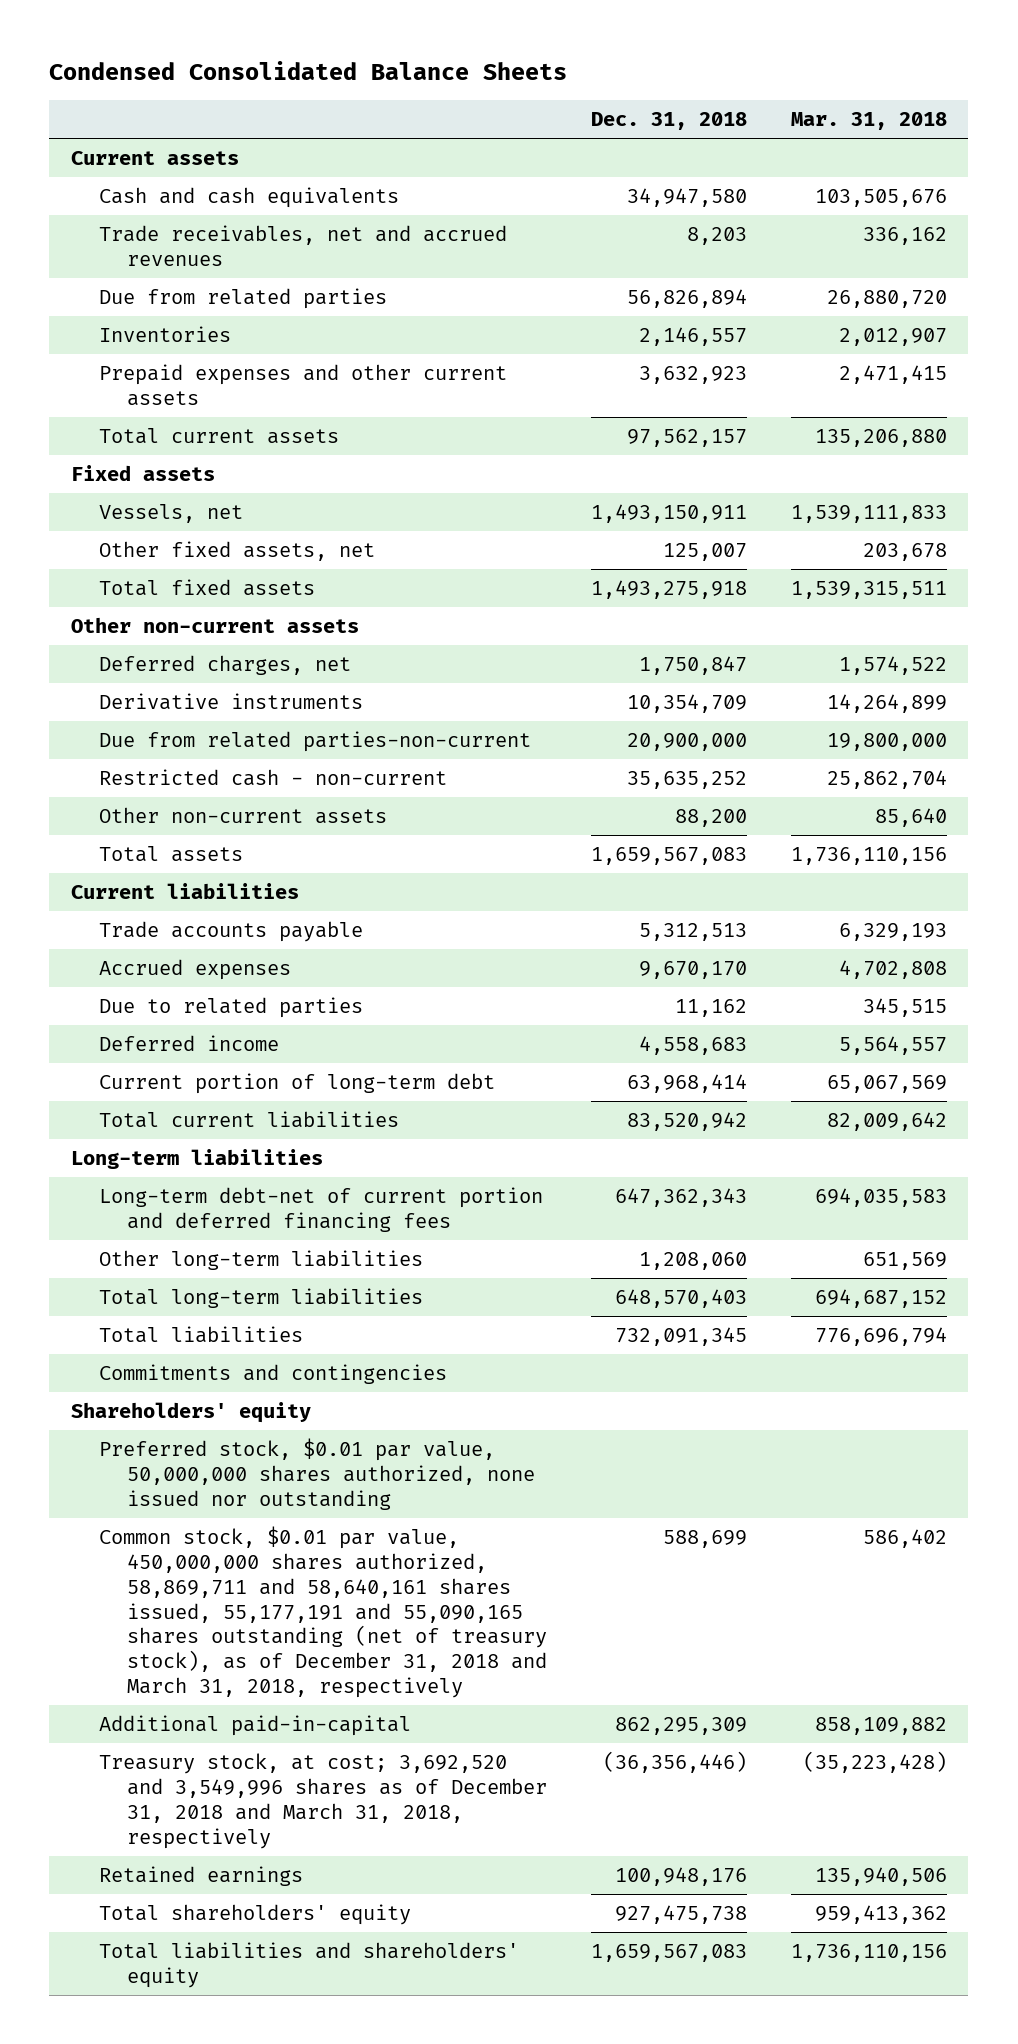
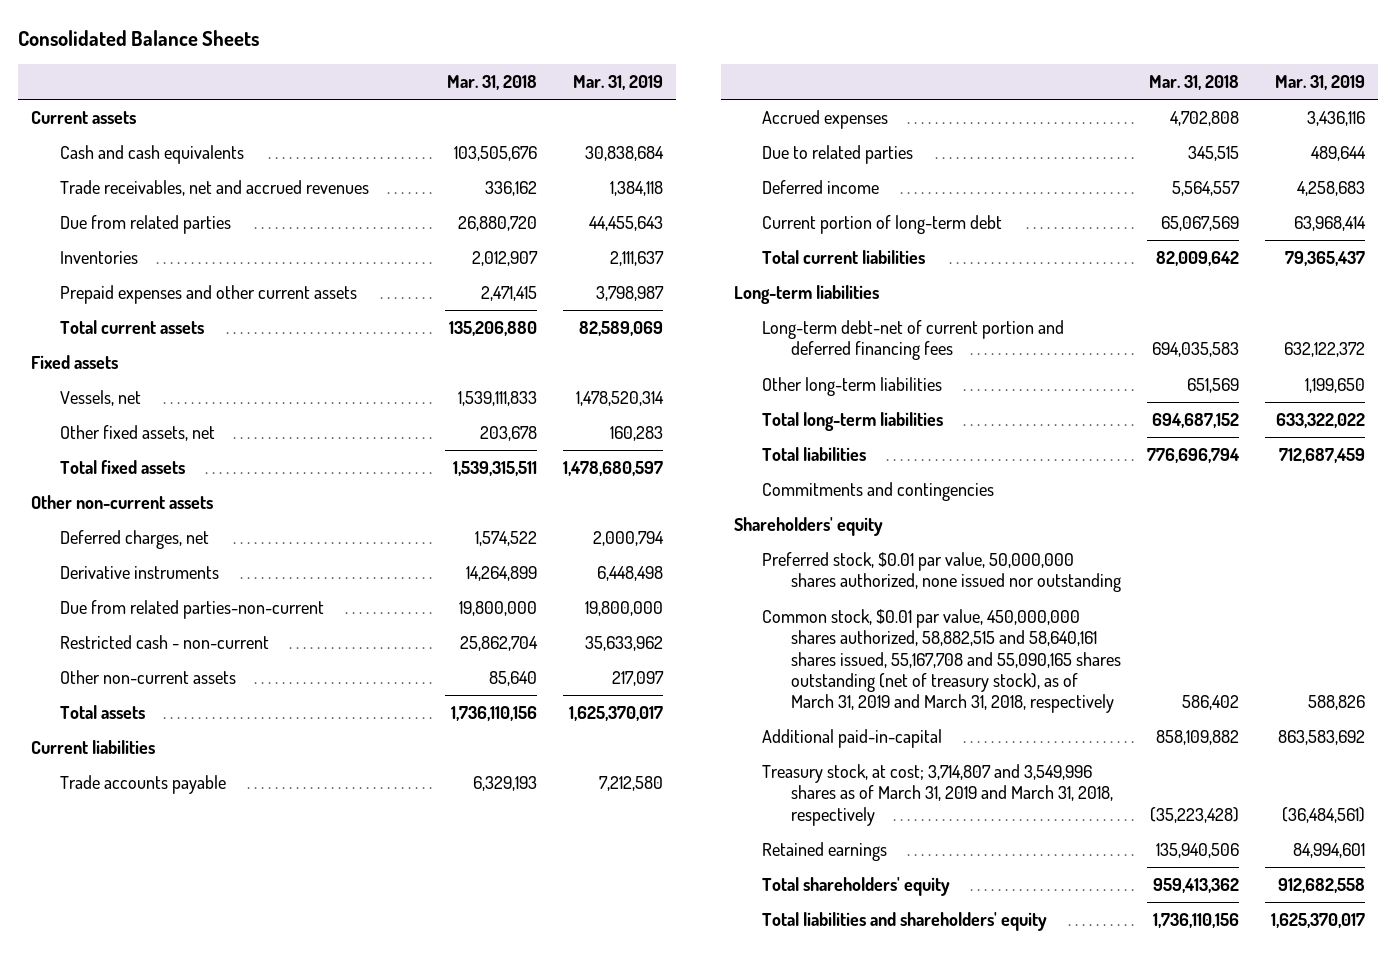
[49,61,568,81] Condensed Consolidated Balance Sheets -> [17,29,259,46] Consolidated Balance Sheets
[590,112,747,131] Dec. 31, 2018 -> none
none -> [572,75,663,91] Mar. 31, 2019
[98,1526,547,1699] Common stock, $0.01 par value, 450,000,000 shares authorized, 58,869,711 and 58,640,161 shares issued, 55,177,191 and 55,090,165 shares outstanding (net of treasury stock), as of December 31, 2018 and March 31, 2018, respectively -> [762,609,1122,714] Common stock, $0.01 par value, 450,000,000 shares authorized, 58,882,515 and 58,640,161 shares issued, 55,167,708 and 55,090,165 shares outstanding (net of treasury stock), as of March 31, 2019 and March 31, 2018, respectively
[98,1753,547,1849] Treasury stock, at cost; 3,692,520 and 3,549,996 shares as of December 31, 2018 and March 31, 2018, respectively -> [762,764,1114,826] Treasury stock, at cost; 3,714,807 and 3,549,996 shares as of March 31, 2019 and March 31, 2018, respectively

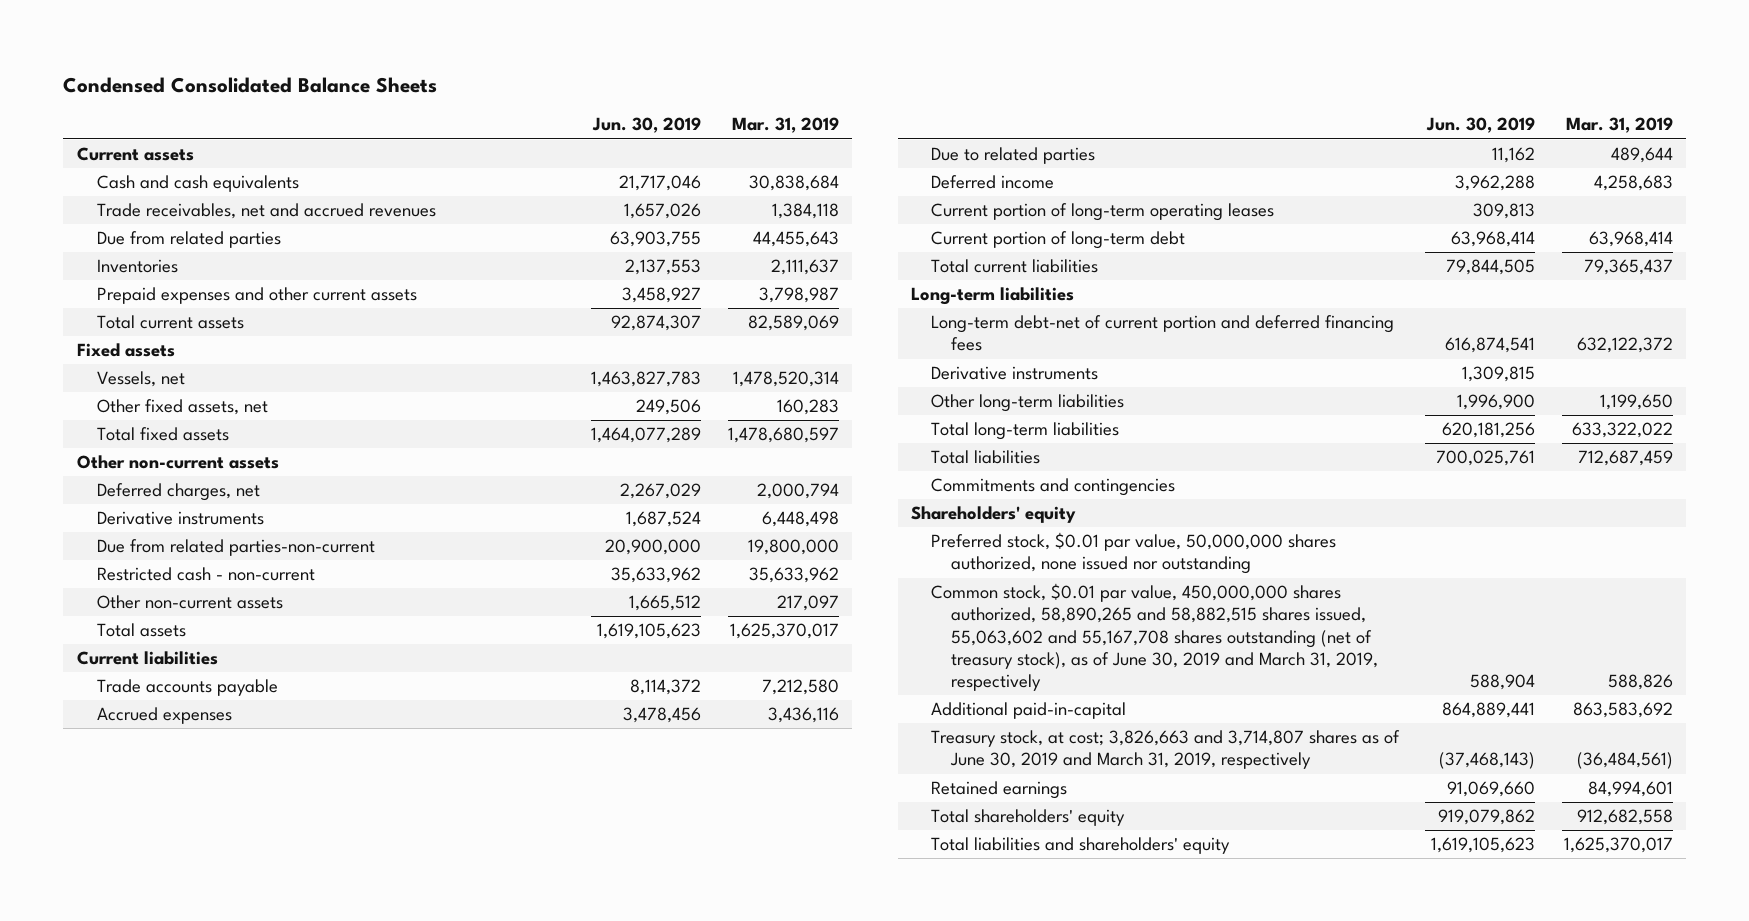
[17,29,259,46] Consolidated Balance Sheets -> [63,76,438,93] Condensed Consolidated Balance Sheets
[446,75,537,91] Mar. 31, 2018 -> none
none -> [592,117,702,134] Jun. 30, 2019
none -> [931,203,1275,222] Current portion of long-term operating leases
none -> [931,366,1099,381] Derivative instruments
[762,609,1122,714] Common stock, $0.01 par value, 450,000,000 shares authorized, 58,882,515 and 58,640,161 shares issued, 55,167,708 and 55,090,165 shares outstanding (net of treasury stock), as of March 31, 2019 and March 31, 2018, respectively -> [931,583,1379,691] Common stock, $0.01 par value, 450,000,000 shares authorized, 58,890,265 and 58,882,515 shares issued, 55,063,602 and 55,167,708 shares outstanding (net of treasury stock), as of June 30, 2019 and March 31, 2019, respectively
[762,764,1114,826] Treasury stock, at cost; 3,714,807 and 3,549,996 shares as of March 31, 2019 and March 31, 2018, respectively -> [931,730,1401,770] Treasury stock, at cost; 3,826,663 and 3,714,807 shares as of June 30, 2019 and March 31, 2019, respectively

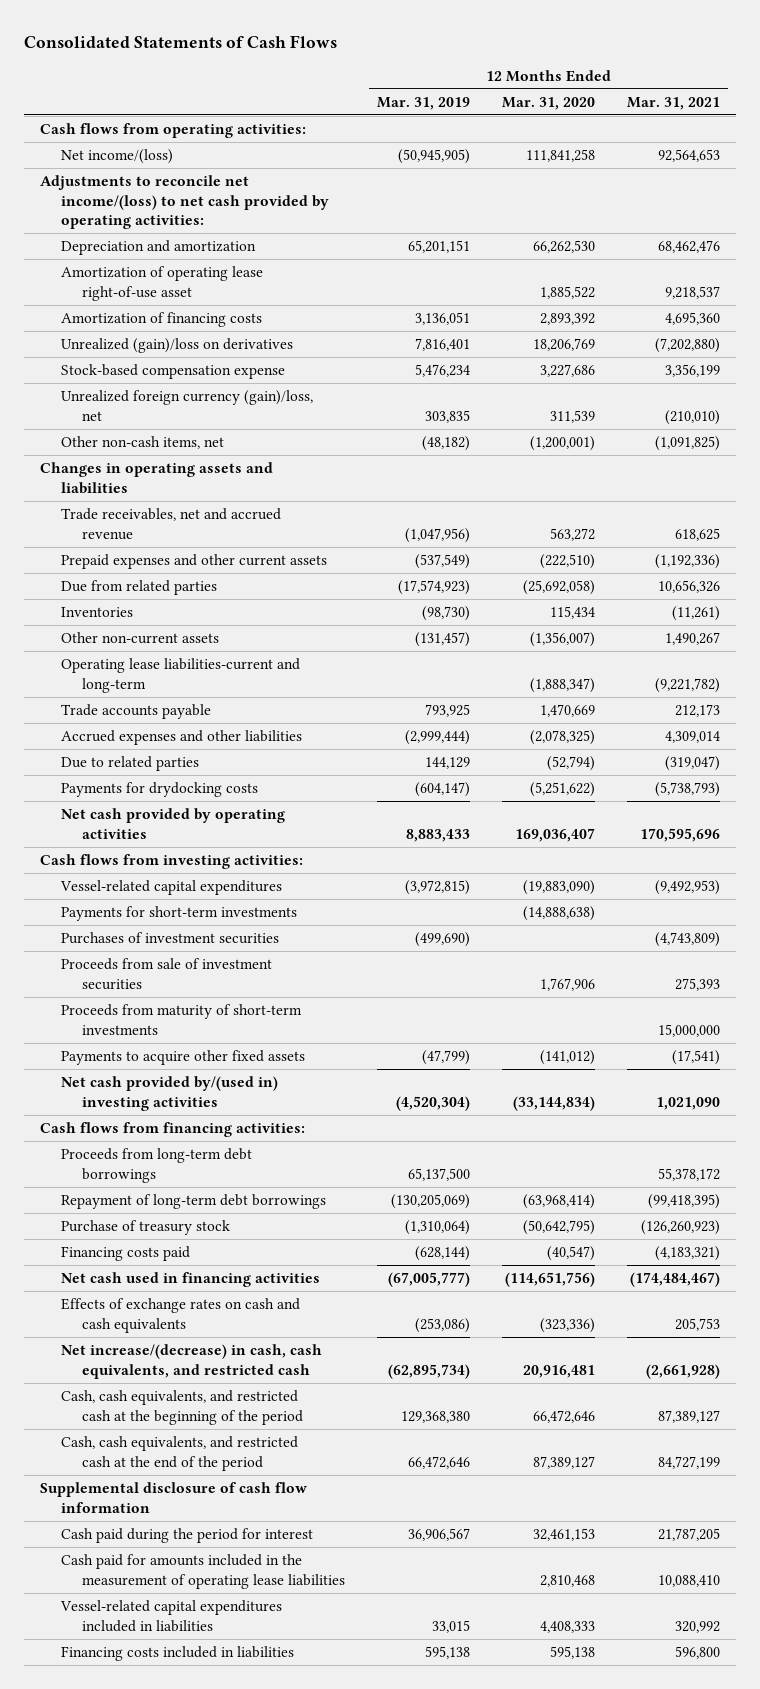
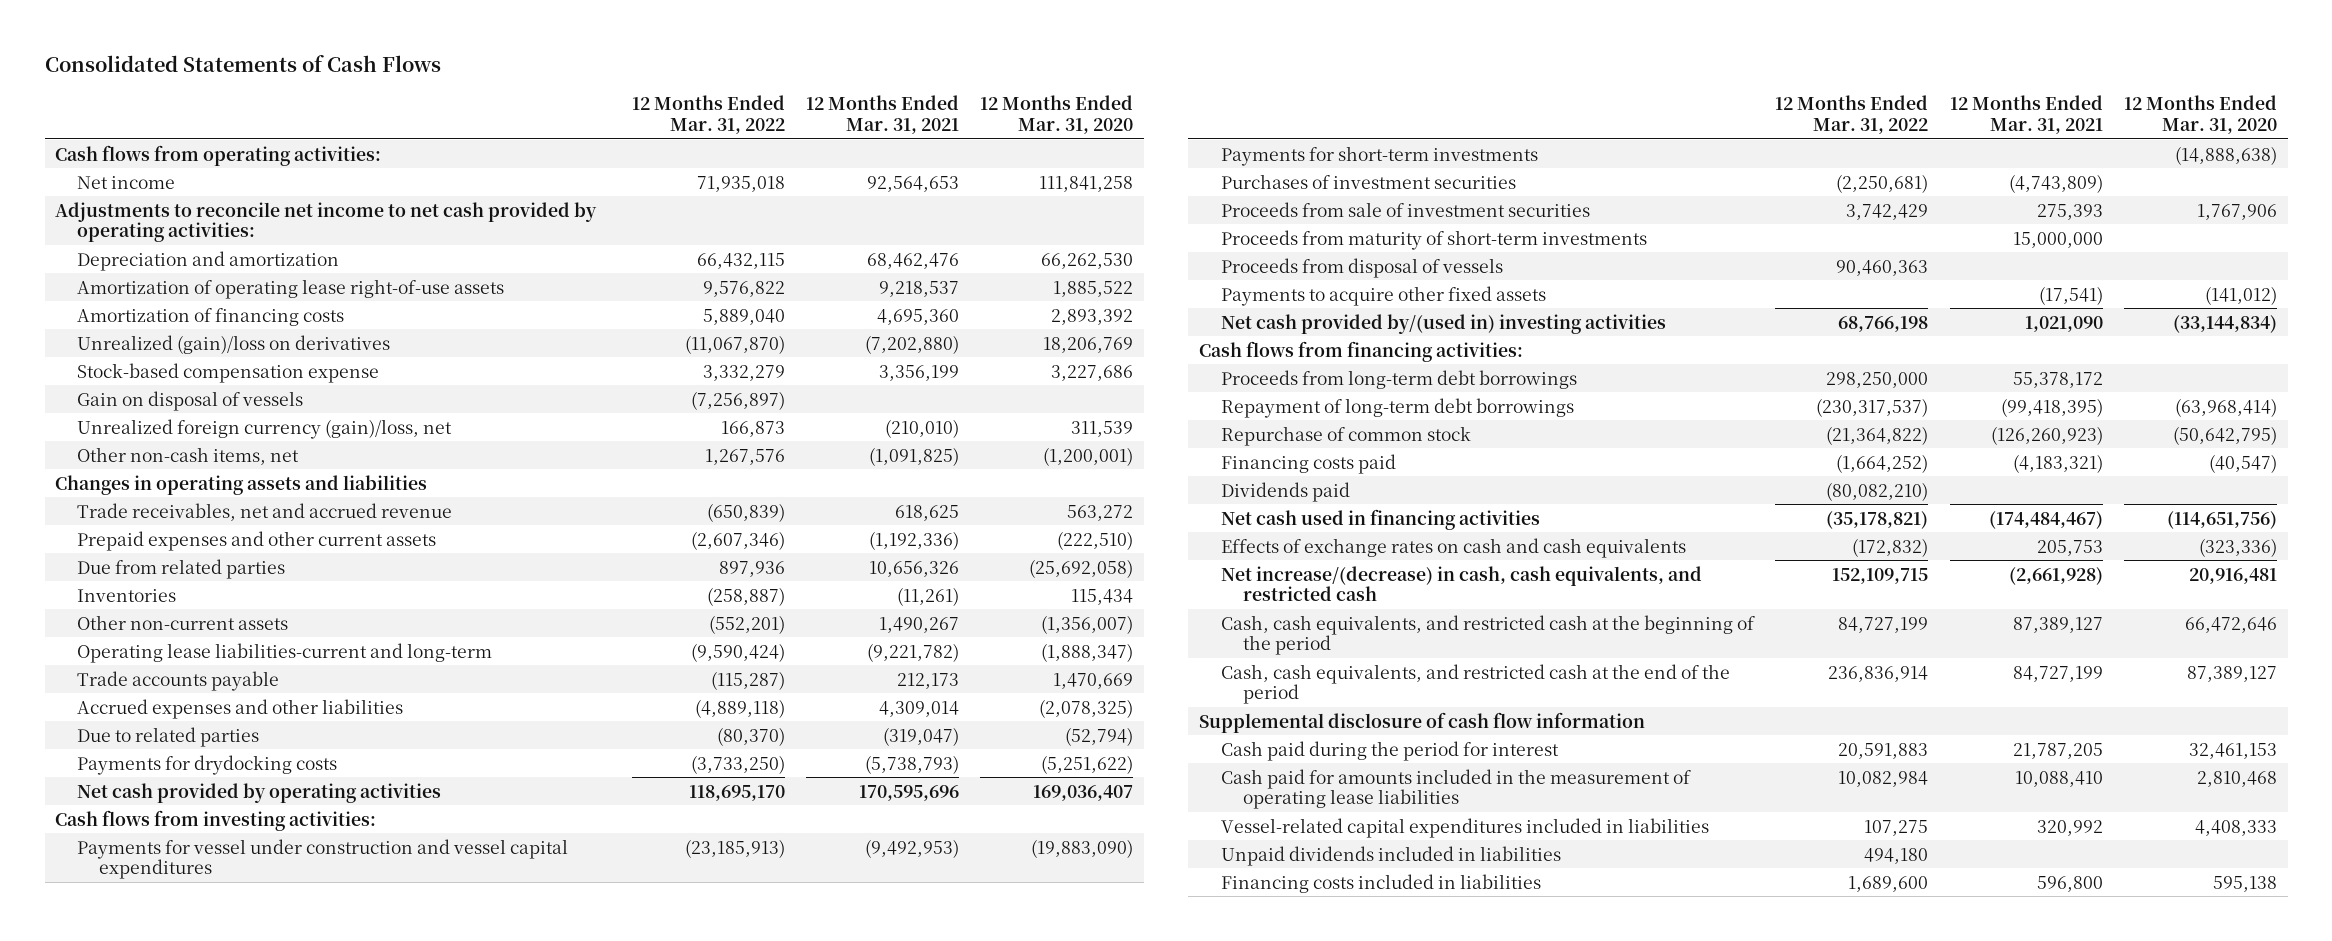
[377,96,471,110] Mar. 31, 2019 -> none
none -> [631,95,785,134] 12 Months Ended Mar. 31, 2022
[60,148,173,164] Net income/(loss) -> [77,175,176,189] Net income
[39,174,329,230] Adjustments to reconcile net income/(loss) to net cash provided by operating activities: -> [55,201,598,243] Adjustments to reconcile net income to net cash provided by operating activities:
[60,265,263,301] Amortization of operating lease right-of-use asset -> [77,278,505,299] Amortization of operating lease right-of-use assets
none -> [77,390,304,411] Gain on disposal of vessels
[59,879,282,895] Vessel-related capital expenditures -> [77,838,569,880] Payments for vessel under construction and vessel capital expenditures
none -> [1220,257,1503,278] Proceeds from disposal of vessels
[60,1219,230,1235] Purchase of treasury stock -> [1220,425,1471,446] Repurchase of common stock
none -> [1220,481,1350,502] Dividends paid
none -> [1220,845,1561,866] Unpaid dividends included in liabilities

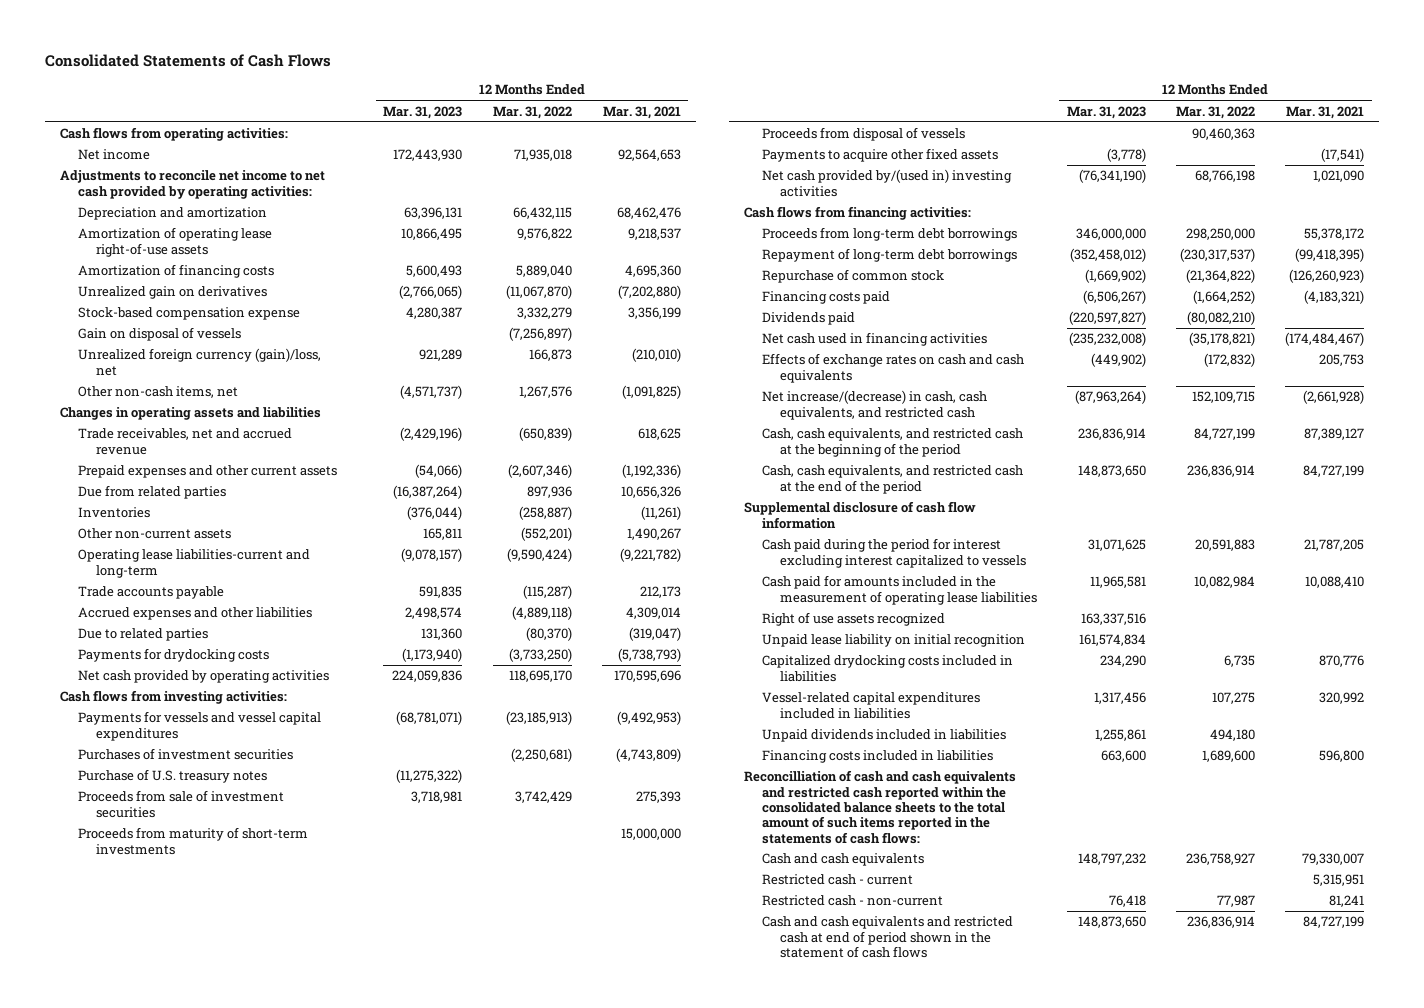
[980,95,1134,134] 12 Months Ended Mar. 31, 2020 -> none
none -> [383,105,463,119] Mar. 31, 2023
[77,334,391,354] Unrealized (gain)/loss on derivatives -> [78,286,268,300] Unrealized gain on derivatives
[1220,145,1538,166] Payments for short-term investments -> none
[77,838,569,880] Payments for vessel under construction and vessel capital expenditures -> [78,711,322,741] Payments for vessels and vessel capital expenditures
none -> [78,769,268,784] Purchase of U.S. treasury notes
[1220,740,1559,761] Cash paid during the period for interest -> [761,538,1026,568] Cash paid during the period for interest excluding interest capitalized to vessels
none -> [761,612,945,627] Right of use assets recognized
none -> [761,634,1025,648] Unpaid lease liability on initial recognition
none -> [761,655,1013,682] Capitalized drydocking costs included in liabilities
none -> [743,770,1016,844] Reconcilliation of cash and cash equivalents and restricted cash reported within the consolidated balance sheets to the total amount of such items reported in the statements of cash flows:
none -> [761,853,924,867] Cash and cash equivalents
none -> [761,874,913,886] Restricted cash - current
none -> [761,895,943,907] Restricted cash - non-current
none -> [761,916,1013,958] Cash and cash equivalents and restricted cash at end of period shown in the statement of cash flows

